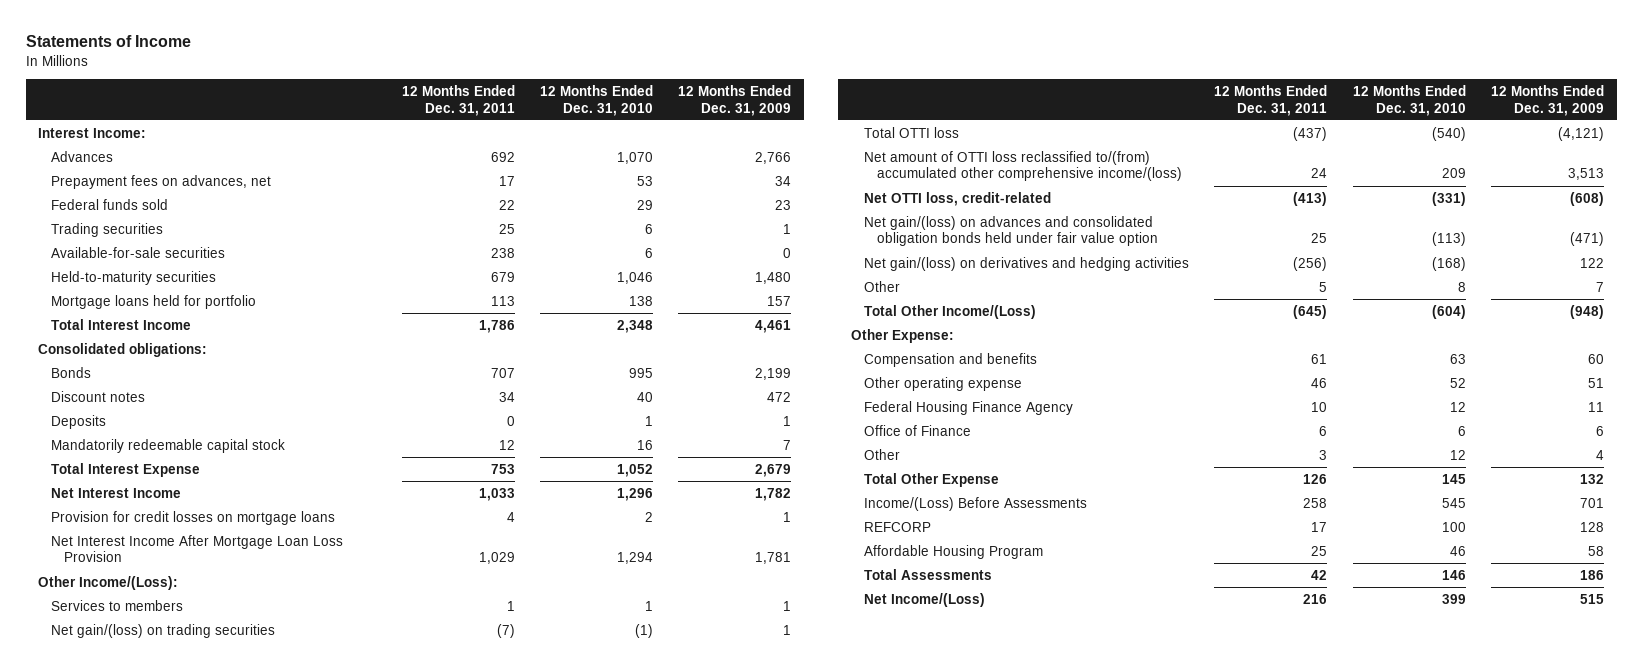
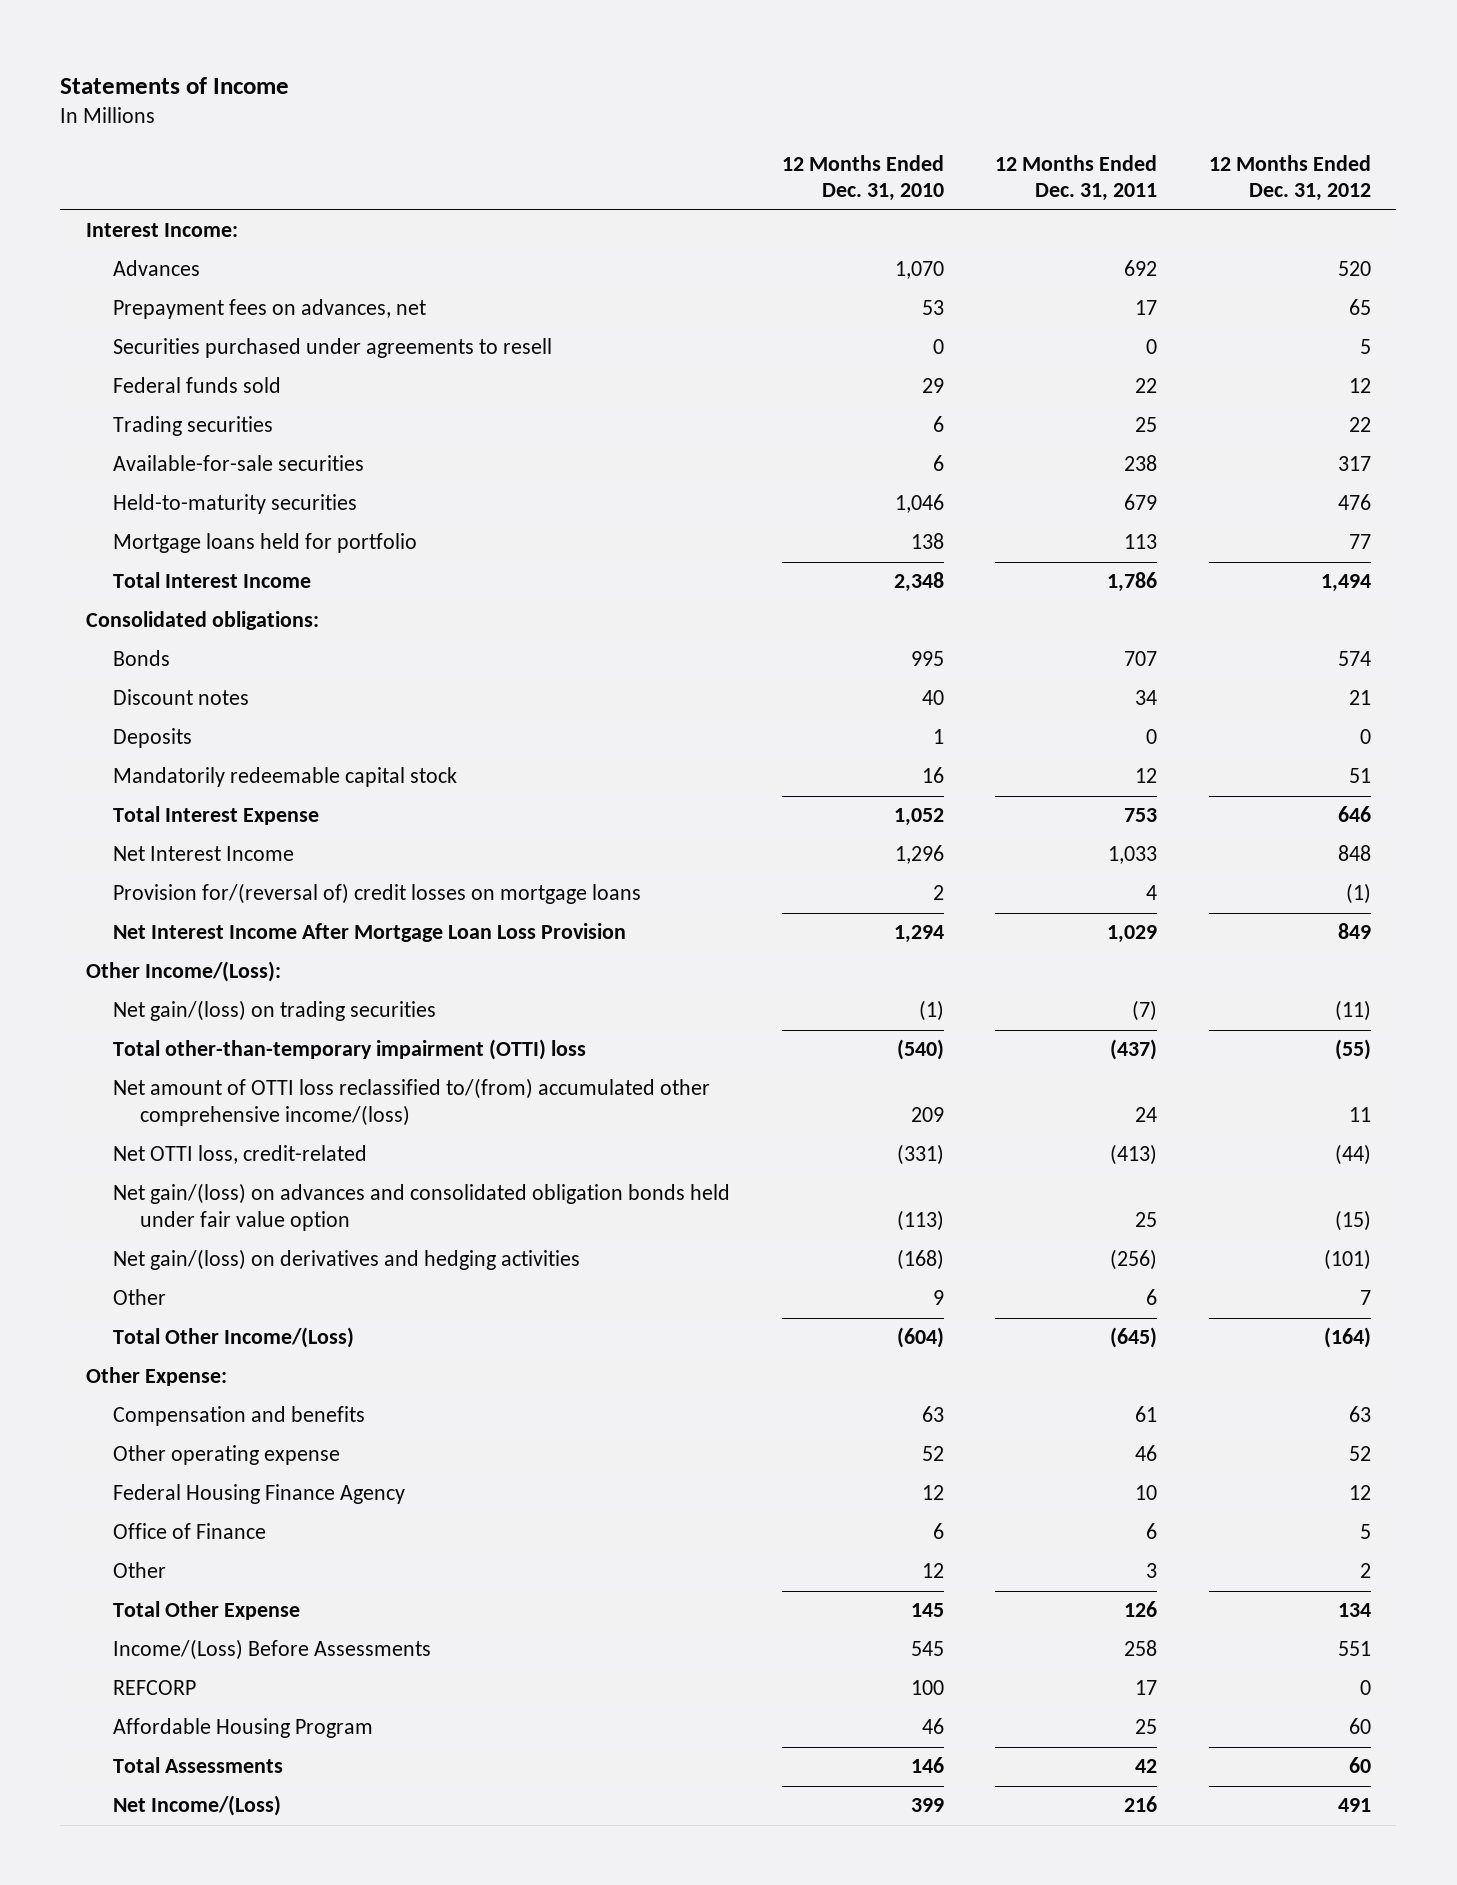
[678,85,792,116] 12 Months Ended Dec. 31, 2009 -> none
none -> [1208,154,1371,202] 12 Months Ended Dec. 31, 2012
none -> [113,338,553,359] Securities purchased under agreements to resell
[51,510,336,525] Provision for credit losses on mortgage loans -> [113,883,642,905] Provision for/(reversal of) credit losses on mortgage loans
[51,599,184,611] Services to members -> none
[863,126,959,138] Total OTTI loss -> [113,1039,587,1061] Total other-than-temporary impairment (OTTI) loss
[1319,281,1328,292] 5 -> [1146,1289,1158,1306] 6
[1457,281,1466,292] 8 -> [932,1290,944,1306] 9

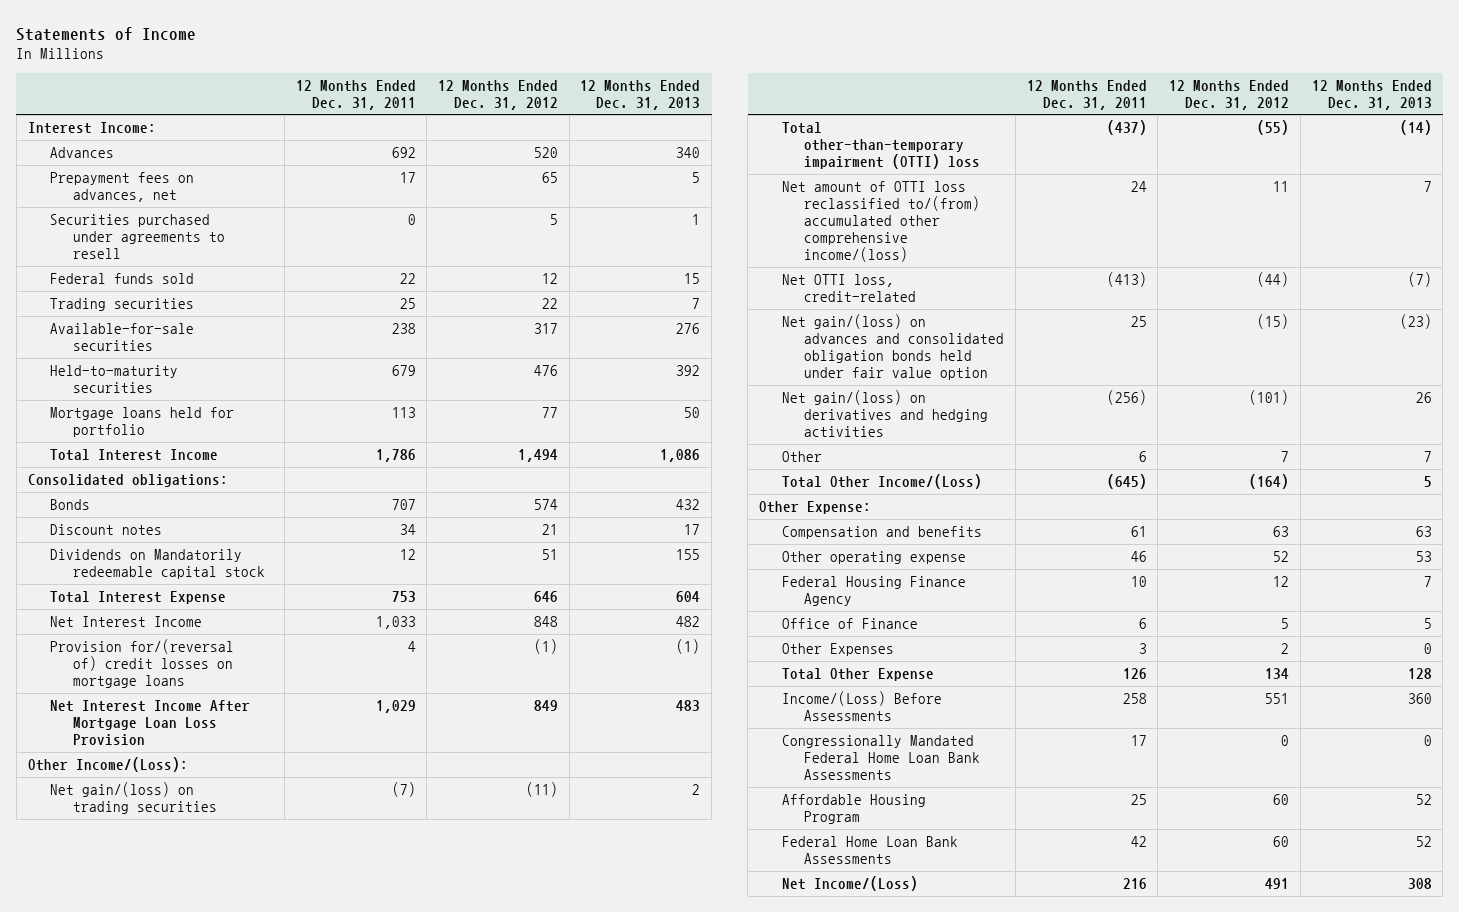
[781,154,944,202] 12 Months Ended Dec. 31, 2010 -> none
none -> [580,79,701,110] 12 Months Ended Dec. 31, 2013
[113,728,193,749] Deposits -> none
[113,767,458,788] Mandatorily redeemable capital stock -> [50,548,266,580] Dividends on Mandatorily redeemable capital stock
[113,1562,167,1579] Other -> [781,642,894,656] Other Expenses
[113,1680,197,1696] REFCORP -> [781,734,981,781] Congressionally Mandated Federal Home Loan Bank Assessments
[113,1757,284,1774] Total Assessments -> [781,835,958,865] Federal Home Loan Bank Assessments

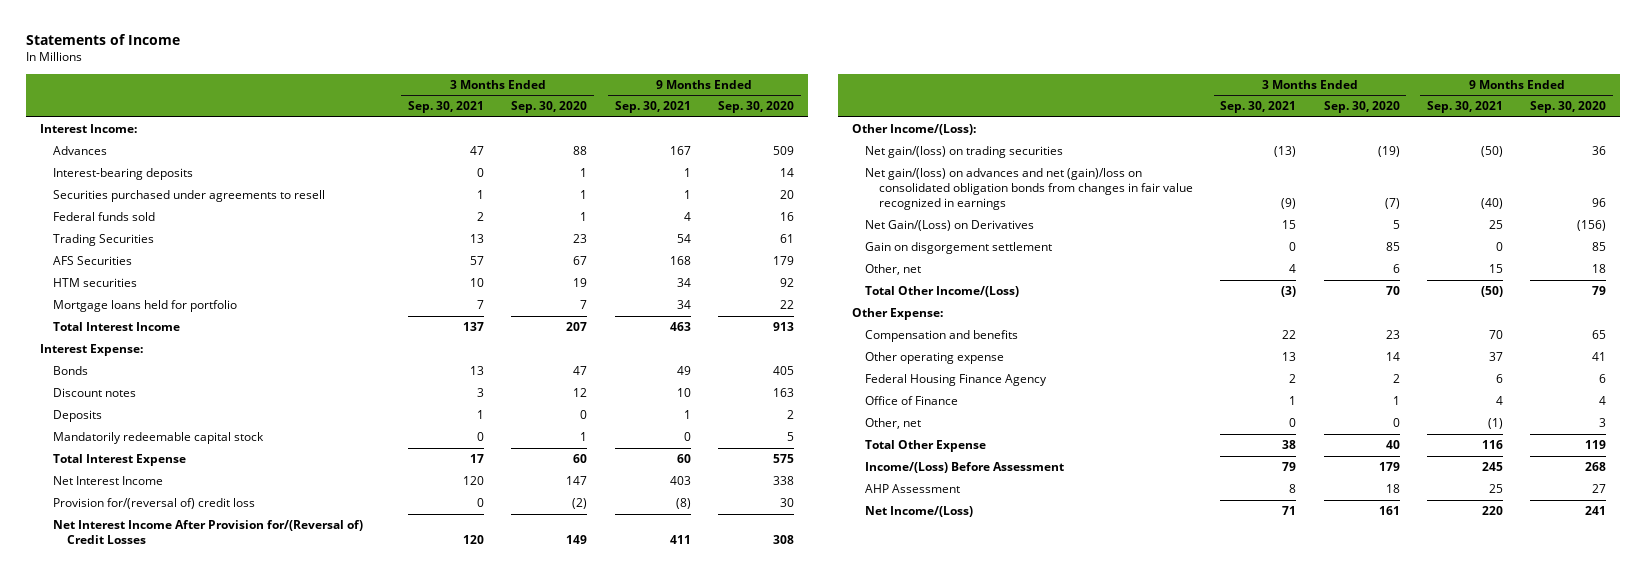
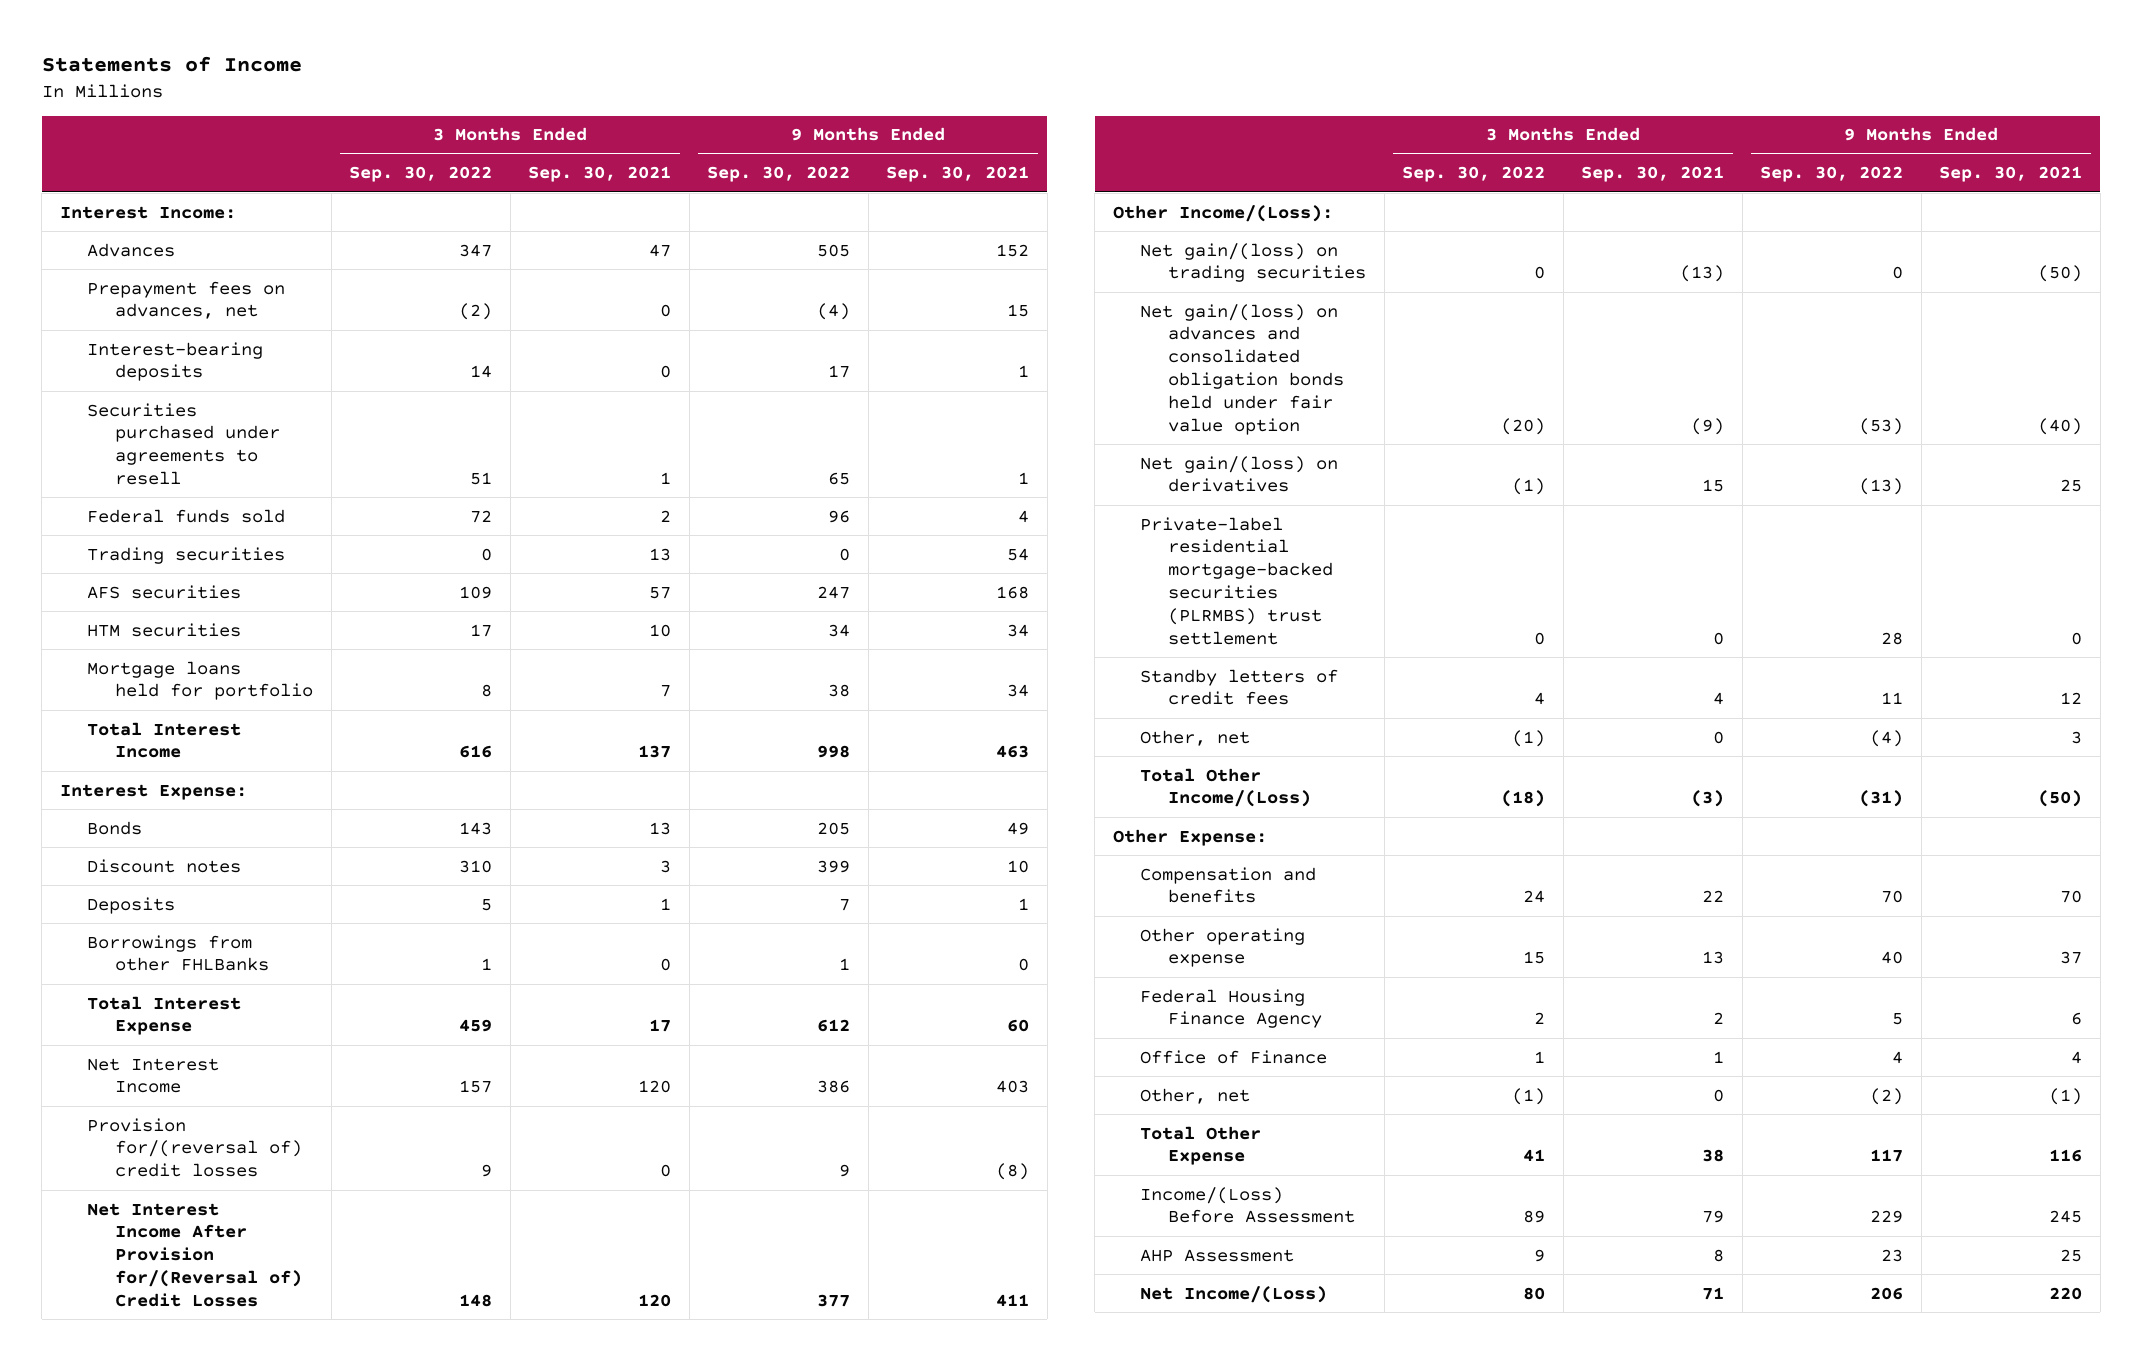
[511,101,588,114] Sep. 30, 2020 -> none
[718,101,795,114] Sep. 30, 2020 -> none
none -> [349,166,493,183] Sep. 30, 2022
none -> [707,166,851,183] Sep. 30, 2022
[669,146,691,156] 167 -> [996,243,1030,257] 152
none -> [87,280,286,320] Prepayment fees on advances, net
[53,234,155,247] Trading Securities -> [87,546,286,564] Trading securities
[53,256,133,266] AFS Securities -> [87,584,242,599] AFS securities
[53,432,265,445] Mandatorily redeemable capital stock -> none
none -> [87,934,270,972] Borrowings from other FHLBanks
[53,498,256,510] Provision for/(reversal of) credit loss -> [87,1117,303,1178] Provision for/(reversal of) credit losses
[865,168,1194,211] Net gain/(loss) on advances and net (gain)/loss on consolidated obligation bonds from changes in fair value recognized in earnings -> [1140,303,1345,435] Net gain/(loss) on advances and consolidated obligation bonds held under fair value option
[865,220,1035,232] Net Gain/(Loss) on Derivatives -> [1140,455,1339,493] Net gain/(loss) on derivatives
[865,242,1053,255] Gain on disgorgement settlement -> [1140,516,1334,645] Private-label residential mortgage-backed securities (PLRMBS) trust settlement
none -> [1140,668,1339,706] Standby letters of credit fees
[1289,264,1297,274] 4 -> [1713,730,1725,744] 0
[1488,264,1503,274] 15 -> [2071,730,2083,744] 3

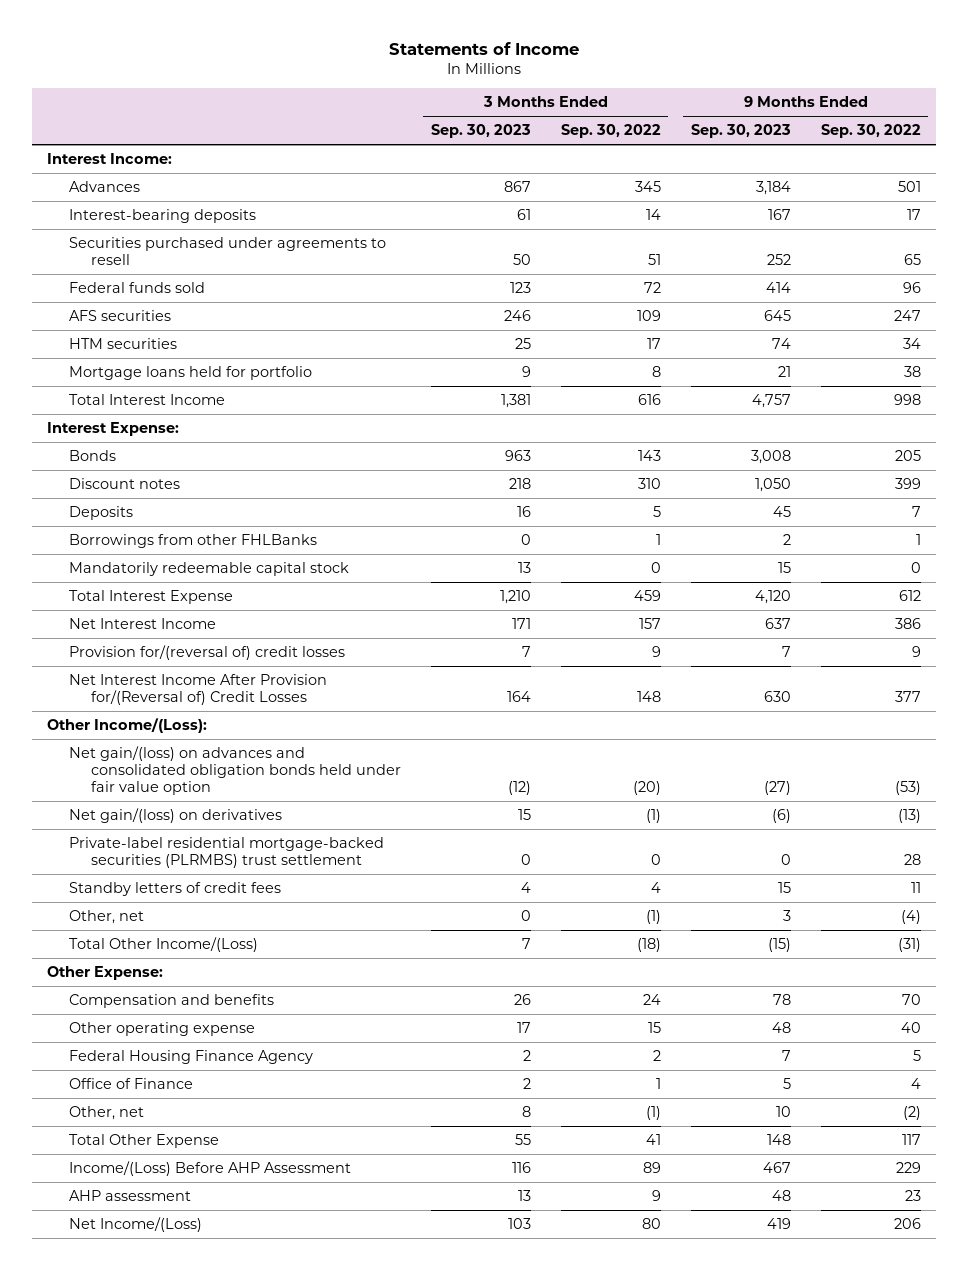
[528,166,672,183] Sep. 30, 2021 -> none
[886,166,1030,183] Sep. 30, 2021 -> none
none -> [430,124,531,139] Sep. 30, 2023
none -> [690,124,791,139] Sep. 30, 2023
[87,280,286,320] Prepayment fees on advances, net -> none
[459,243,493,257] 347 -> [634,181,661,193] 345
[817,243,851,257] 505 -> [897,181,921,193] 501
[87,546,286,564] Trading securities -> none
none -> [69,562,350,577] Mandatorily redeemable capital stock
[1140,242,1367,283] Net gain/(loss) on trading securities -> none
[1140,1186,1356,1224] Income/(Loss) Before Assessment -> [69,1161,352,1177] Income/(Loss) Before AHP Assessment
[1140,1248,1295,1262] AHP Assessment -> [69,1190,192,1202] AHP assessment

